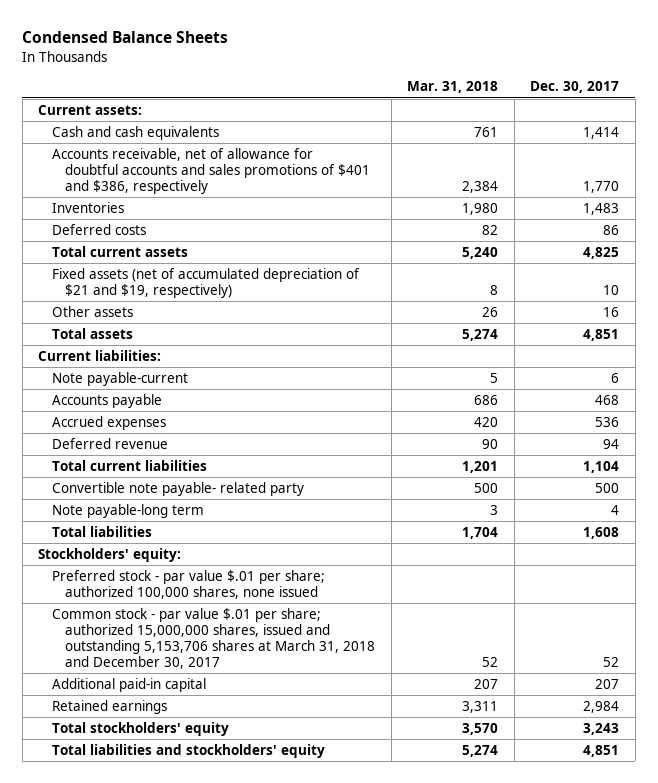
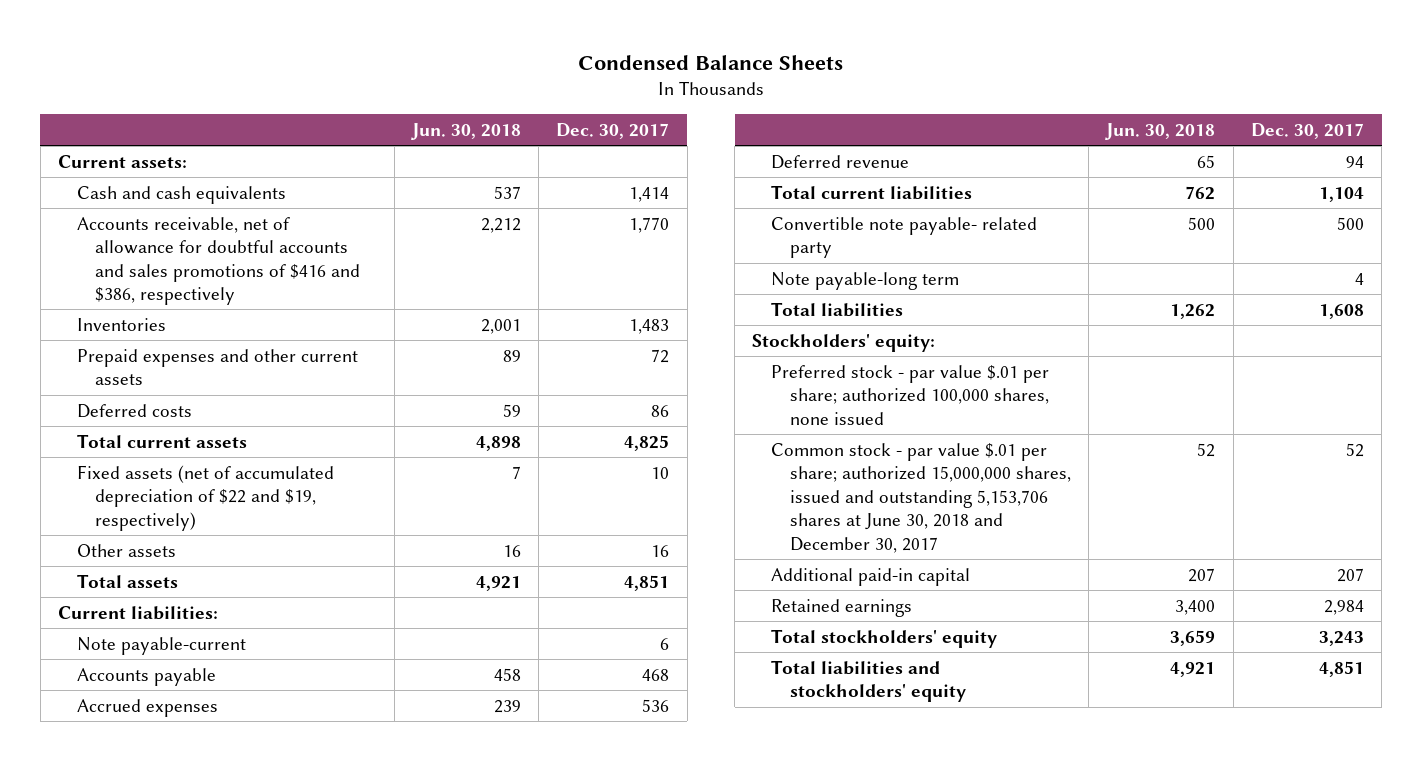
[407,81,499,94] Mar. 31, 2018 -> none
none -> [410,123,521,141] Jun. 30, 2018
[51,148,371,195] Accounts receivable, net of allowance for doubtful accounts and sales promotions of $401 and $386, respectively -> [76,216,361,306] Accounts receivable, net of allowance for doubtful accounts and sales promotions of $416 and $386, respectively
none -> [76,348,358,386] Prepaid expenses and other current assets
[51,268,360,299] Fixed assets (net of accumulated depreciation of $21 and $19, respectively) -> [76,464,334,531] Fixed assets (net of accumulated depreciation of $22 and $19, respectively)
[51,608,376,670] Common stock - par value $.01 per share; authorized 15,000,000 shares, issued and outstanding 5,153,706 shares at March 31, 2018 and December 30, 2017 -> [771,442,1071,553] Common stock - par value $.01 per share; authorized 15,000,000 shares, issued and outstanding 5,153,706 shares at June 30, 2018 and December 30, 2017

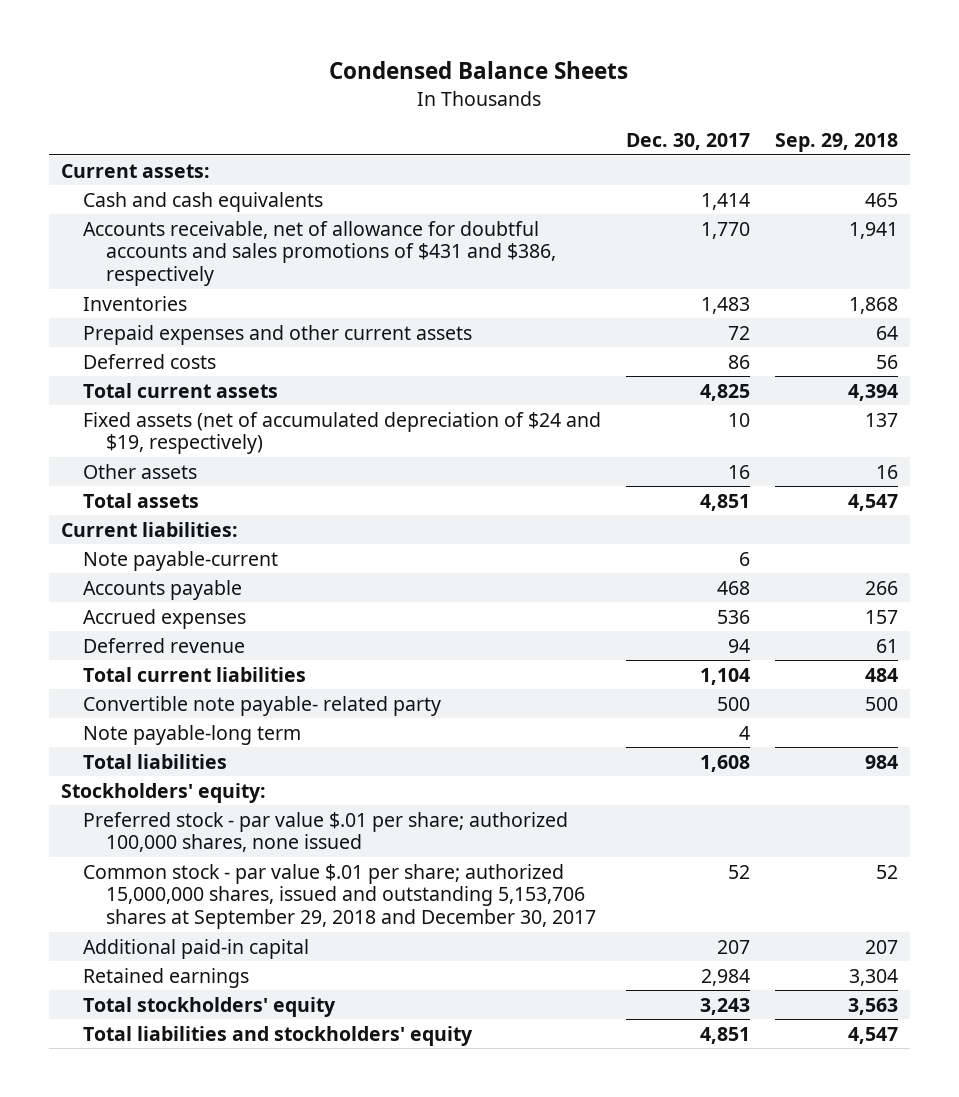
[410,123,521,141] Jun. 30, 2018 -> none
none -> [774,132,898,152] Sep. 29, 2018
[76,216,361,306] Accounts receivable, net of allowance for doubtful accounts and sales promotions of $416 and $386, respectively -> [83,220,556,287] Accounts receivable, net of allowance for doubtful accounts and sales promotions of $431 and $386, respectively
[76,464,334,531] Fixed assets (net of accumulated depreciation of $22 and $19, respectively) -> [83,411,602,455] Fixed assets (net of accumulated depreciation of $24 and $19, respectively)
[771,442,1071,553] Common stock - par value $.01 per share; authorized 15,000,000 shares, issued and outstanding 5,153,706 shares at June 30, 2018 and December 30, 2017 -> [83,863,596,930] Common stock - par value $.01 per share; authorized 15,000,000 shares, issued and outstanding 5,153,706 shares at September 29, 2018 and December 30, 2017

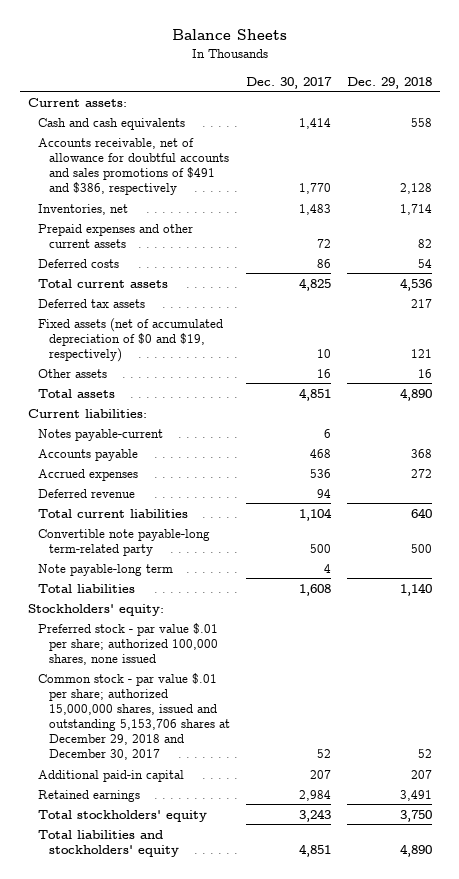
[329,61,629,80] Condensed Balance Sheets -> [171,29,287,41] Balance Sheets
[774,132,898,152] Sep. 29, 2018 -> none
none -> [346,76,432,89] Dec. 29, 2018
[83,220,556,287] Accounts receivable, net of allowance for doubtful accounts and sales promotions of $431 and $386, respectively -> [38,137,230,195] Accounts receivable, net of allowance for doubtful accounts and sales promotions of $491 and $386, respectively
[83,295,188,311] Inventories -> [38,203,129,215] Inventories, net
none -> [38,298,146,308] Deferred tax assets
[83,411,602,455] Fixed assets (net of accumulated depreciation of $24 and $19, respectively) -> [38,317,224,362] Fixed assets (net of accumulated depreciation of $0 and $19, respectively)
[83,550,279,571] Note payable-current -> [38,428,164,441] Notes payable-current
[83,695,442,716] Convertible note payable- related party -> [38,528,211,556] Convertible note payable-long term-related party
[83,863,596,930] Common stock - par value $.01 per share; authorized 15,000,000 shares, issued and outstanding 5,153,706 shares at September 29, 2018 and December 30, 2017 -> [38,672,231,761] Common stock - par value $.01 per share; authorized 15,000,000 shares, issued and outstanding 5,153,706 shares at December 29, 2018 and December 30, 2017

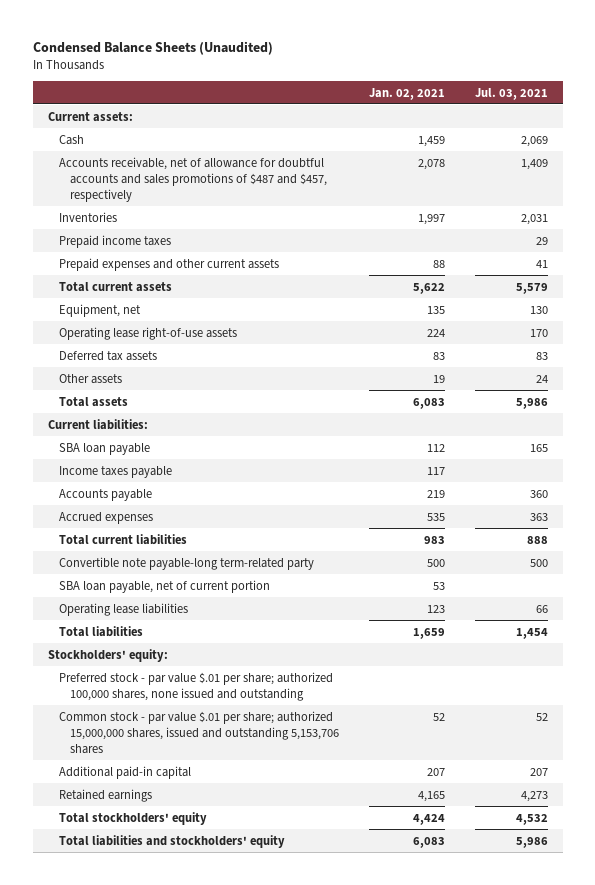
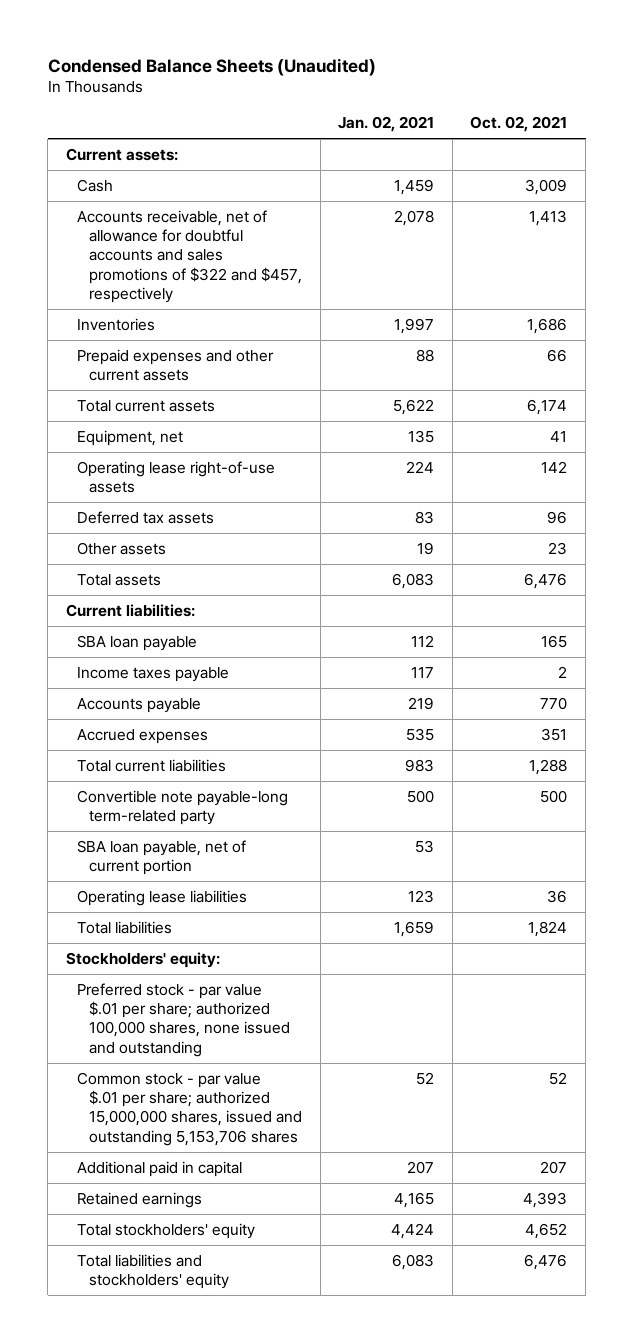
[474,87,548,100] Jul. 03, 2021 -> none
none -> [470,116,568,133] Oct. 02, 2021
[58,156,327,202] Accounts receivable, net of allowance for doubtful accounts and sales promotions of $487 and $457, respectively -> [77,209,302,304] Accounts receivable, net of allowance for doubtful accounts and sales promotions of $322 and $457, respectively
[58,234,171,248] Prepaid income taxes -> none
[58,765,191,779] Additional paid-in capital -> [77,1160,243,1177] Additional paid in capital

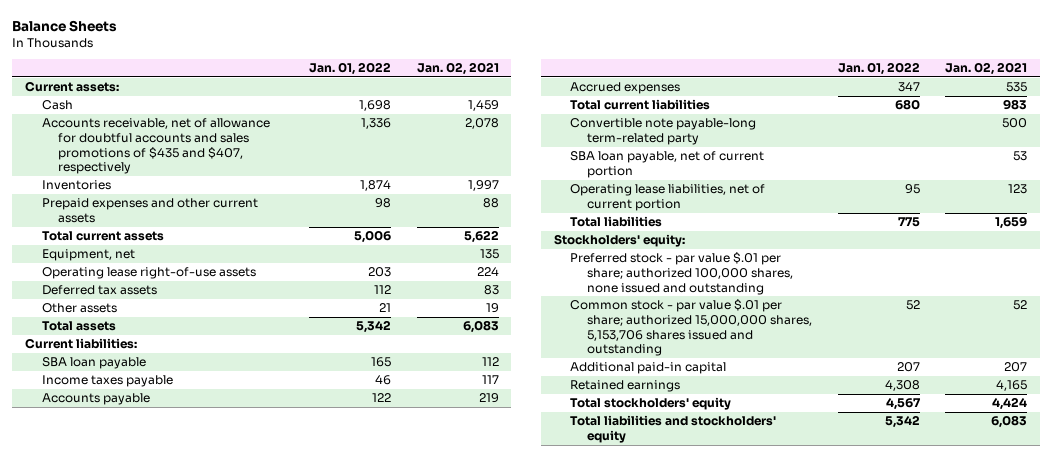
[47,57,376,76] Condensed Balance Sheets (Unaudited) -> [12,19,118,32] Balance Sheets
[470,116,568,133] Oct. 02, 2021 -> none
none -> [308,61,391,75] Jan. 01, 2022
[77,209,302,304] Accounts receivable, net of allowance for doubtful accounts and sales promotions of $322 and $457, respectively -> [41,118,270,175] Accounts receivable, net of allowance for doubtful accounts and sales promotions of $435 and $407, respectively
[77,889,248,906] Operating lease liabilities -> [570,184,766,211] Operating lease liabilities, net of current portion
[77,1071,302,1146] Common stock - par value $.01 per share; authorized 15,000,000 shares, issued and outstanding 5,153,706 shares -> [570,299,812,357] Common stock - par value $.01 per share; authorized 15,000,000 shares, 5,153,706 shares issued and outstanding
[77,1160,243,1177] Additional paid in capital -> [570,362,727,375] Additional paid-in capital

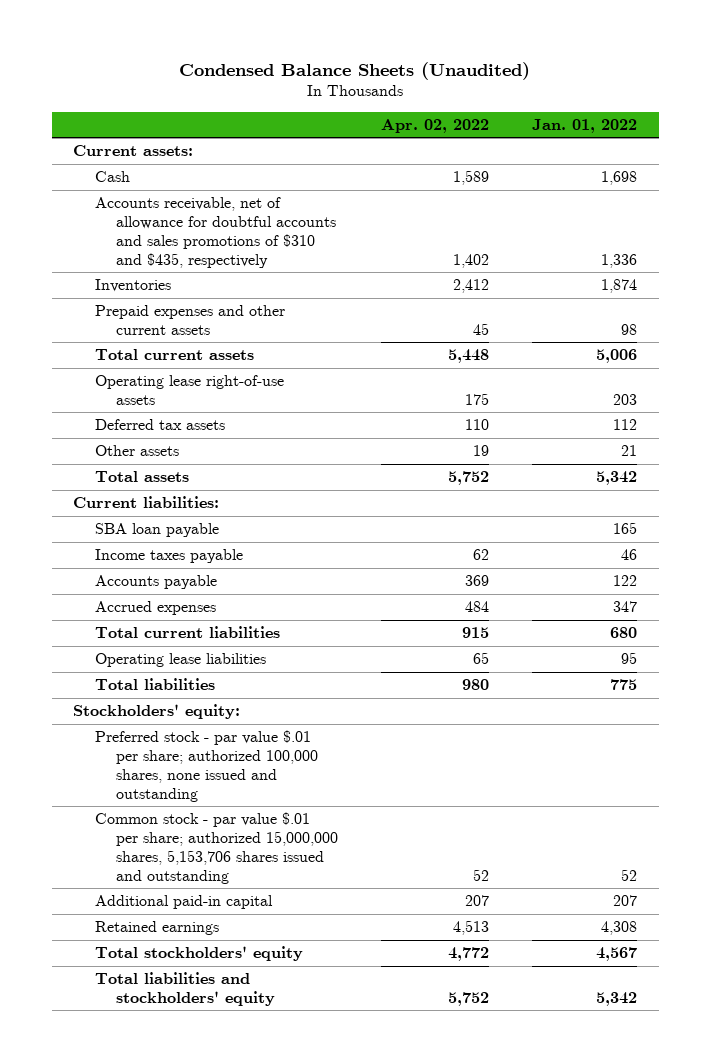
[12,19,118,32] Balance Sheets -> [179,61,531,80] Condensed Balance Sheets (Unaudited)
[416,61,499,75] Jan. 02, 2021 -> none
none -> [381,118,490,133] Apr. 02, 2022
[41,118,270,175] Accounts receivable, net of allowance for doubtful accounts and sales promotions of $435 and $407, respectively -> [94,197,337,268] Accounts receivable, net of allowance for doubtful accounts and sales promotions of $310 and $435, respectively
[41,249,135,262] Equipment, net -> none
[570,118,757,145] Convertible note payable-long term-related party -> none
[570,151,765,178] SBA loan payable, net of current portion -> none
[570,184,766,211] Operating lease liabilities, net of current portion -> [94,653,266,668] Operating lease liabilities

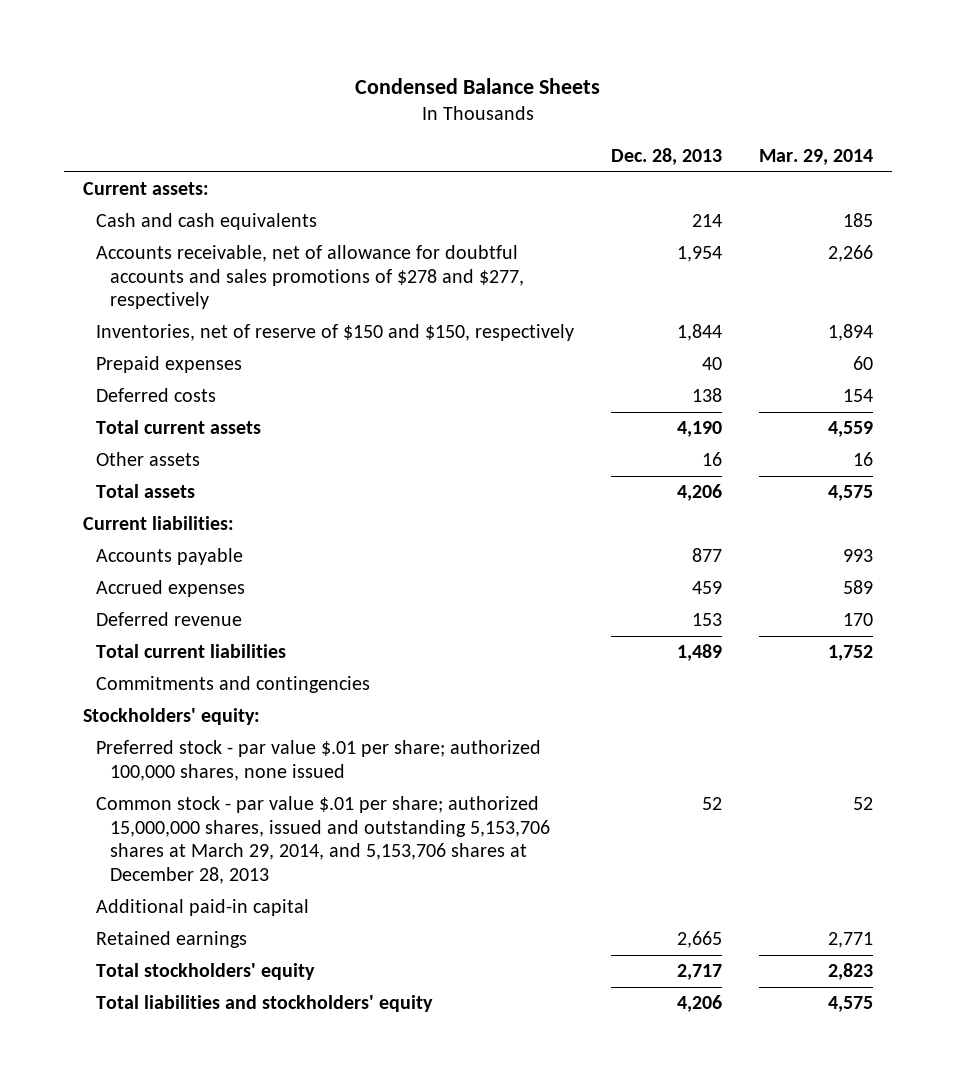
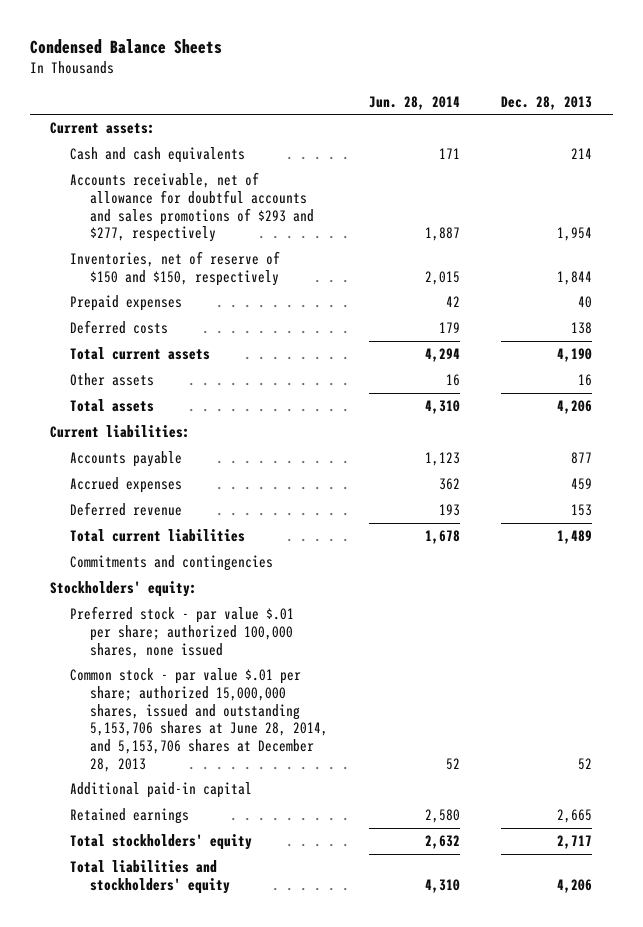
[759,148,874,165] Mar. 29, 2014 -> none
none -> [369,95,461,110] Jun. 28, 2014
[96,245,525,310] Accounts receivable, net of allowance for doubtful accounts and sales promotions of $278 and $277, respectively -> [70,172,314,243] Accounts receivable, net of allowance for doubtful accounts and sales promotions of $293 and $277, respectively
[96,796,551,884] Common stock - par value $.01 per share; authorized 15,000,000 shares, issued and outstanding 5,153,706 shares at March 29, 2014, and 5,153,706 shares at December 28, 2013 -> [70,668,328,772] Common stock - par value $.01 per share; authorized 15,000,000 shares, issued and outstanding 5,153,706 shares at June 28, 2014, and 5,153,706 shares at December 28, 2013

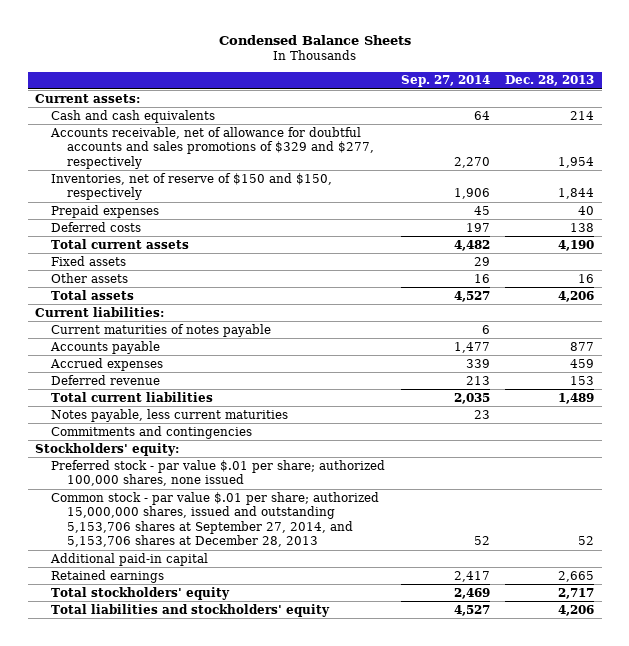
[369,95,461,110] Jun. 28, 2014 -> none
none -> [400,75,490,88] Sep. 27, 2014
[70,172,314,243] Accounts receivable, net of allowance for doubtful accounts and sales promotions of $293 and $277, respectively -> [50,126,374,169] Accounts receivable, net of allowance for doubtful accounts and sales promotions of $329 and $277, respectively
none -> [51,255,127,266] Fixed assets
none -> [51,323,272,337] Current maturities of notes payable
none -> [51,408,289,422] Notes payable, less current maturities
[70,668,328,772] Common stock - par value $.01 per share; authorized 15,000,000 shares, issued and outstanding 5,153,706 shares at June 28, 2014, and 5,153,706 shares at December 28, 2013 -> [51,491,380,548] Common stock - par value $.01 per share; authorized 15,000,000 shares, issued and outstanding 5,153,706 shares at September 27, 2014, and 5,153,706 shares at December 28, 2013

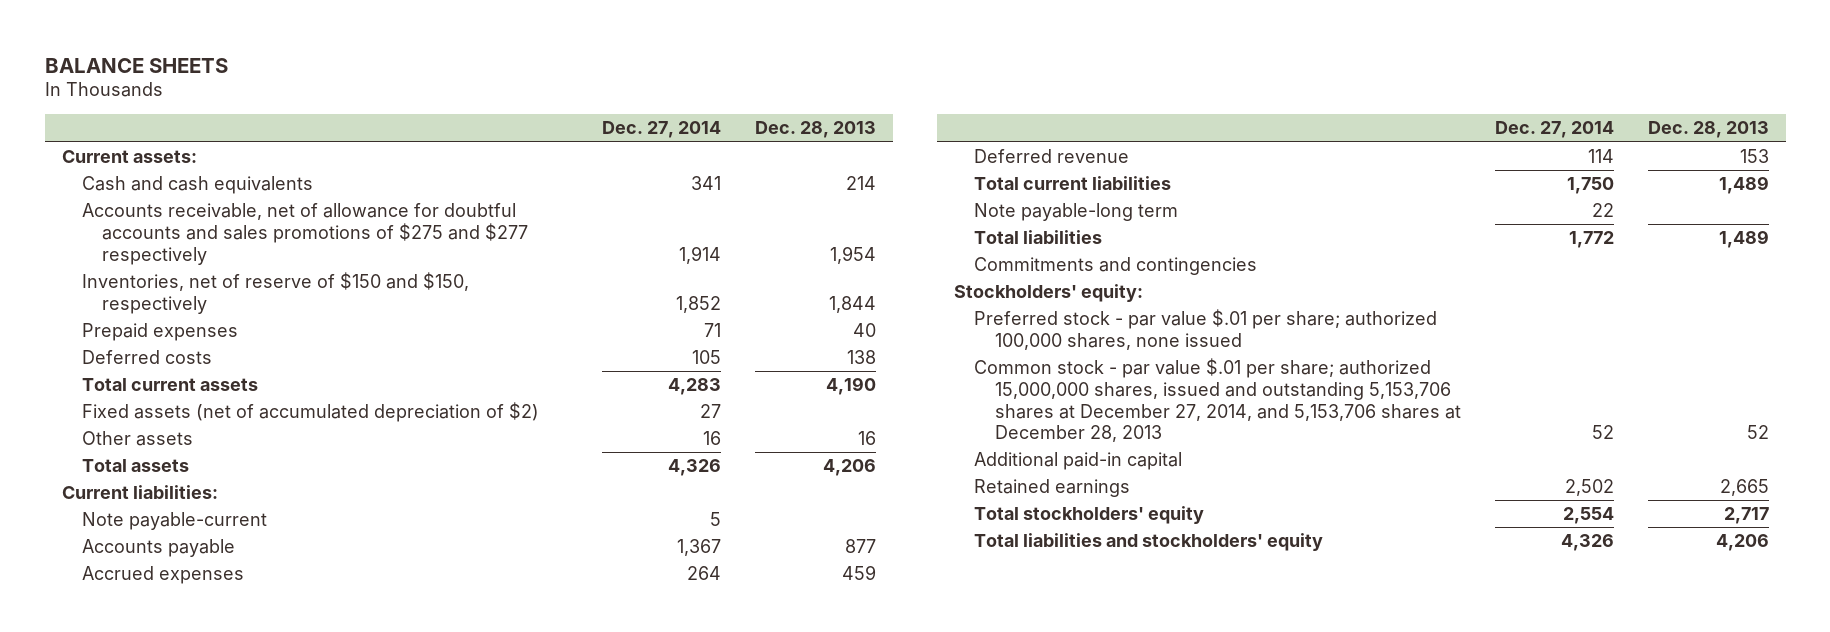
[218,35,411,46] Condensed Balance Sheets -> [44,57,228,73] BALANCE SHEETS
[400,75,490,88] Sep. 27, 2014 -> none
none -> [602,121,722,139] Dec. 27, 2014
[50,126,374,169] Accounts receivable, net of allowance for doubtful accounts and sales promotions of $329 and $277, respectively -> [81,203,529,265] Accounts receivable, net of allowance for doubtful accounts and sales promotions of $275 and $277 respectively
[51,255,127,266] Fixed assets -> [81,402,539,423] Fixed assets (net of accumulated depreciation of $2)
[51,323,272,337] Current maturities of notes payable -> [81,512,267,531] Note payable-current
[51,408,289,422] Notes payable, less current maturities -> [974,203,1179,222] Note payable-long term
none -> [974,230,1103,245] Total liabilities
[51,491,380,548] Common stock - par value $.01 per share; authorized 15,000,000 shares, issued and outstanding 5,153,706 shares at September 27, 2014, and 5,153,706 shares at December 28, 2013 -> [974,358,1461,443] Common stock - par value $.01 per share; authorized 15,000,000 shares, issued and outstanding 5,153,706 shares at December 27, 2014, and 5,153,706 shares at December 28, 2013

